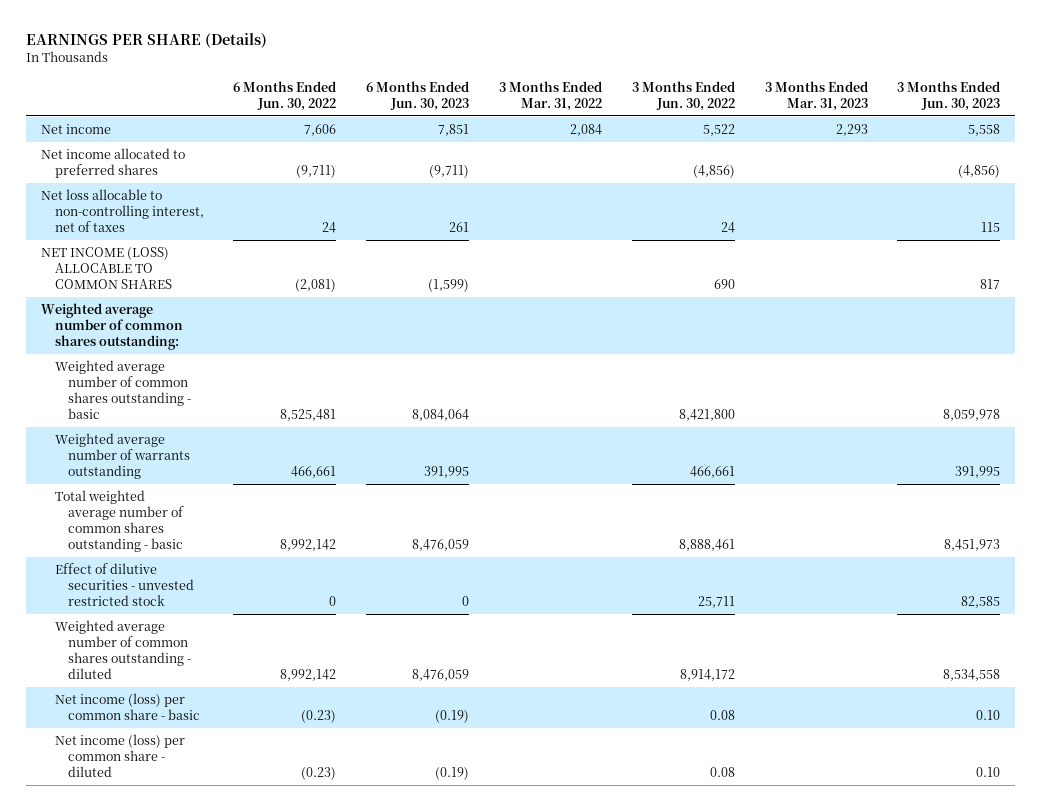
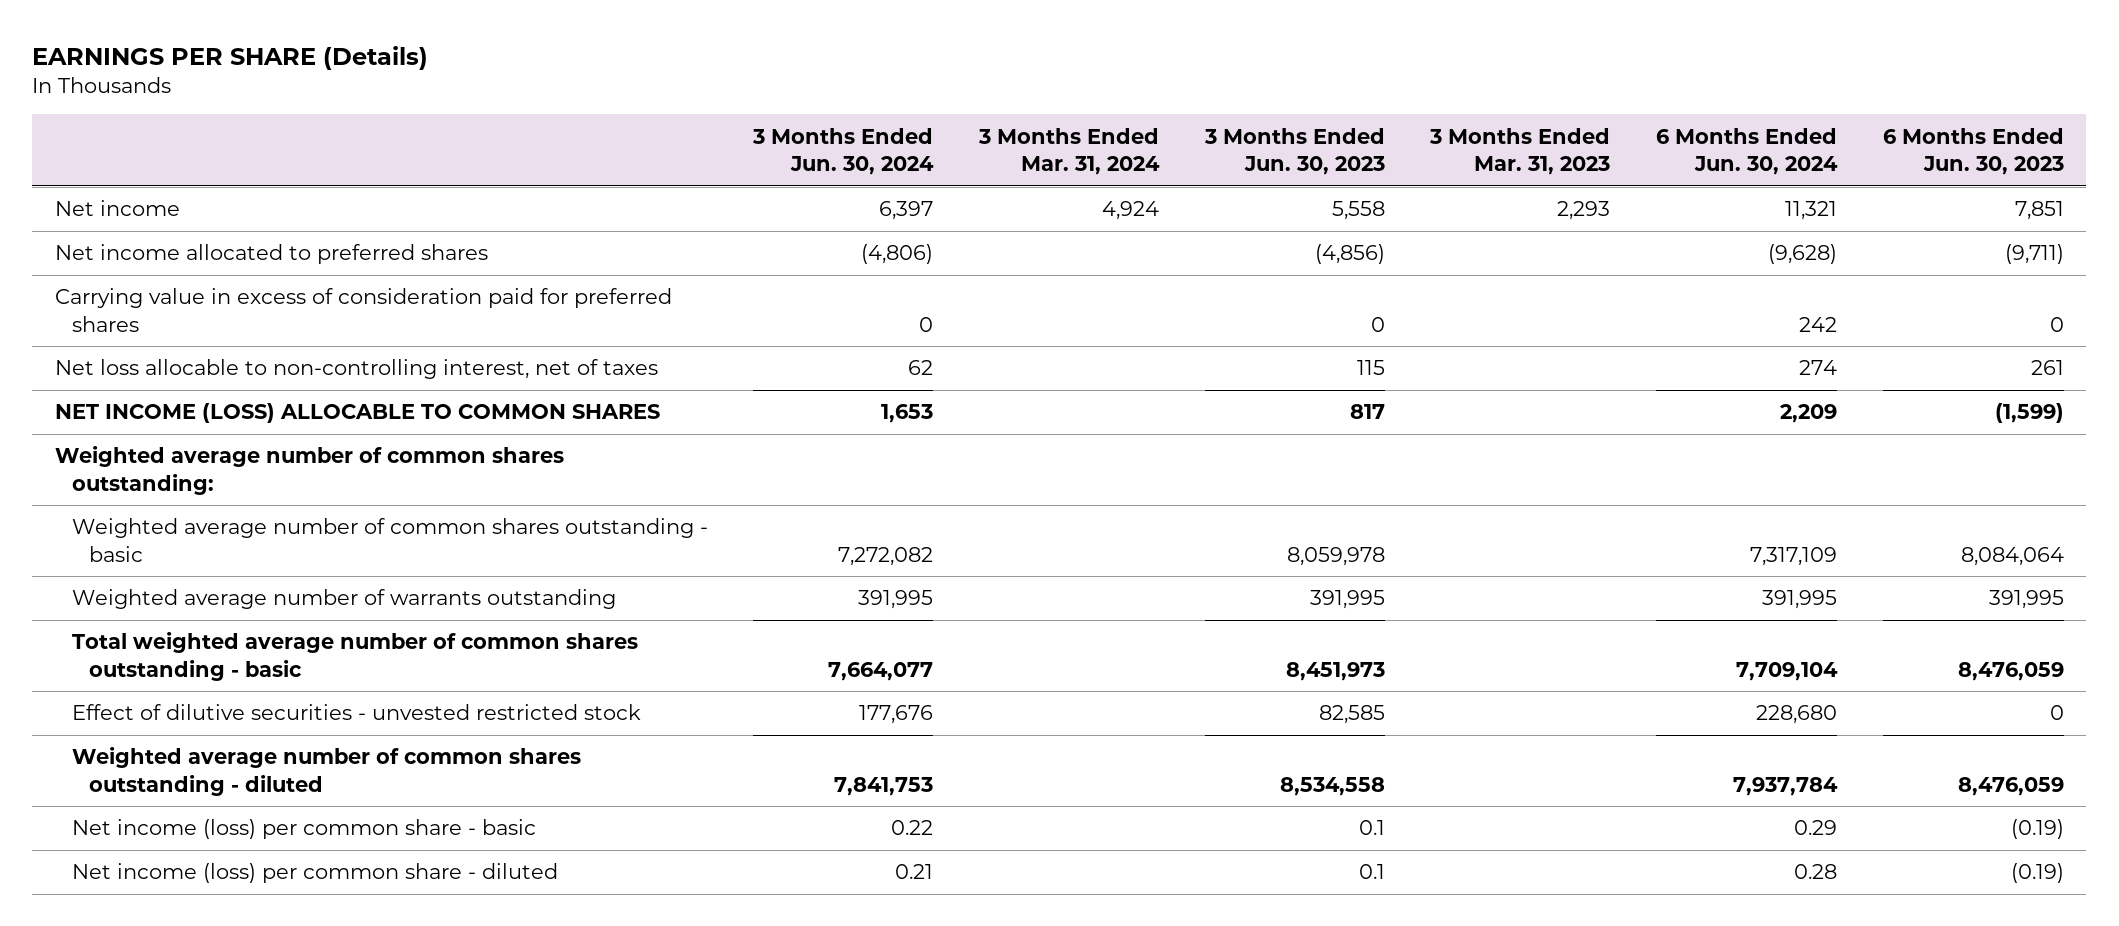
[233,80,337,111] 6 Months Ended Jun. 30, 2022 -> none
[498,80,602,111] 3 Months Ended Mar. 31, 2022 -> none
[631,80,735,111] 3 Months Ended Jun. 30, 2022 -> none
none -> [752,127,935,176] 3 Months Ended Jun. 30, 2024
none -> [978,127,1161,176] 3 Months Ended Mar. 31, 2024
none -> [1656,127,1839,176] 6 Months Ended Jun. 30, 2024
none -> [54,288,672,332] Carrying value in excess of consideration paid for preferred shares
[976,710,1001,721] 0.10 -> [1358,820,1385,836] 0.1
[976,767,1001,778] 0.10 -> [1358,864,1385,880] 0.1

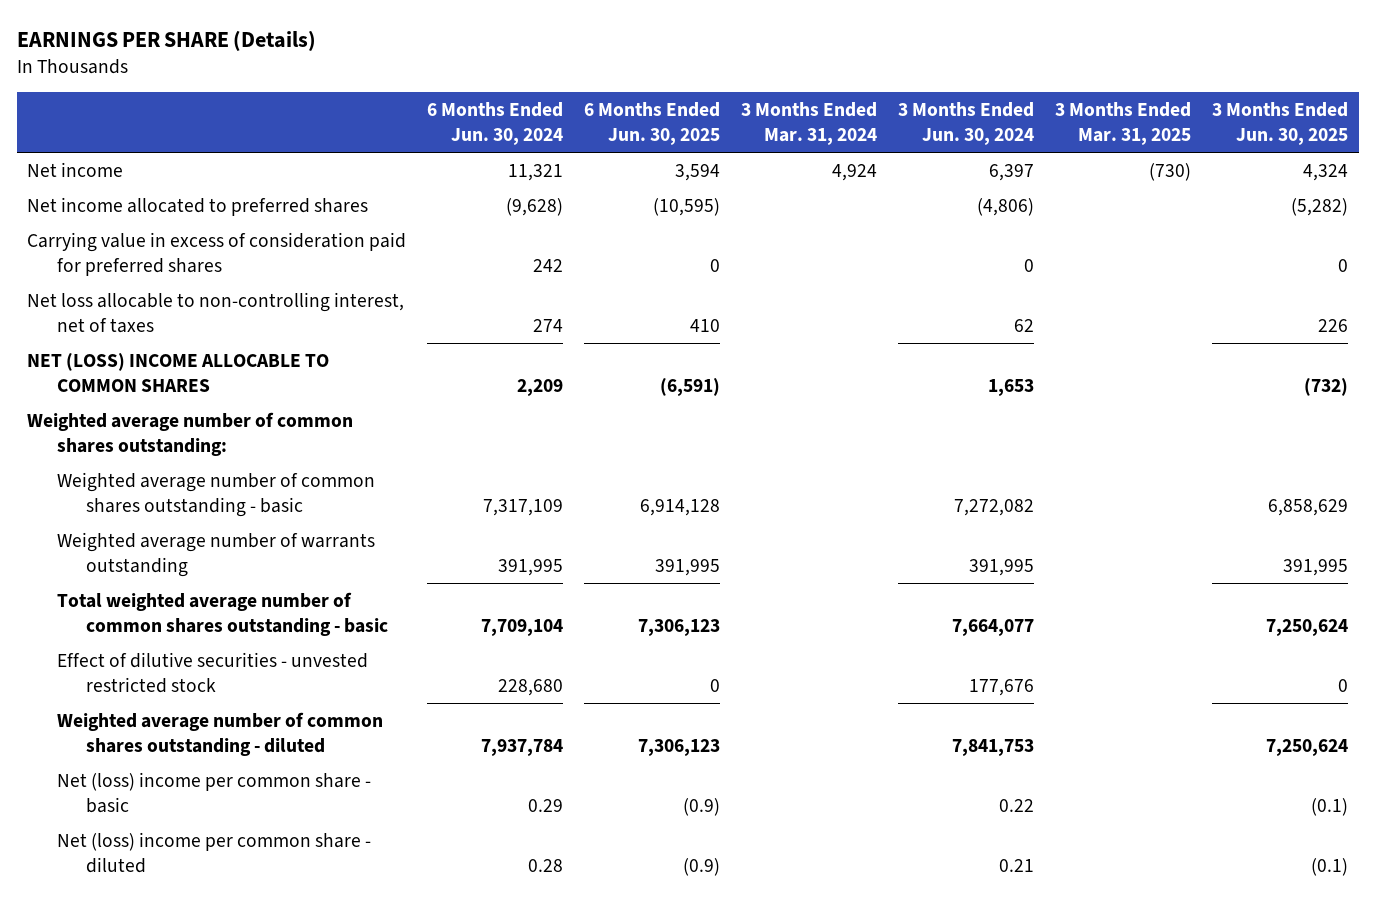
[1203,127,1385,176] 3 Months Ended Jun. 30, 2023 -> none
[1429,127,1611,176] 3 Months Ended Mar. 31, 2023 -> none
[1882,127,2064,176] 6 Months Ended Jun. 30, 2023 -> none
none -> [584,101,721,145] 6 Months Ended Jun. 30, 2025
none -> [1055,101,1192,145] 3 Months Ended Mar. 31, 2025
none -> [1212,101,1349,145] 3 Months Ended Jun. 30, 2025
[54,403,660,424] NET INCOME (LOSS) ALLOCABLE TO COMMON SHARES -> [27,353,330,393] NET (LOSS) INCOME ALLOCABLE TO COMMON SHARES
[71,819,536,840] Net income (loss) per common share - basic -> [56,772,371,814] Net (loss) income per common share - basic
[71,863,558,884] Net income (loss) per common share - diluted -> [56,832,371,874] Net (loss) income per common share - diluted

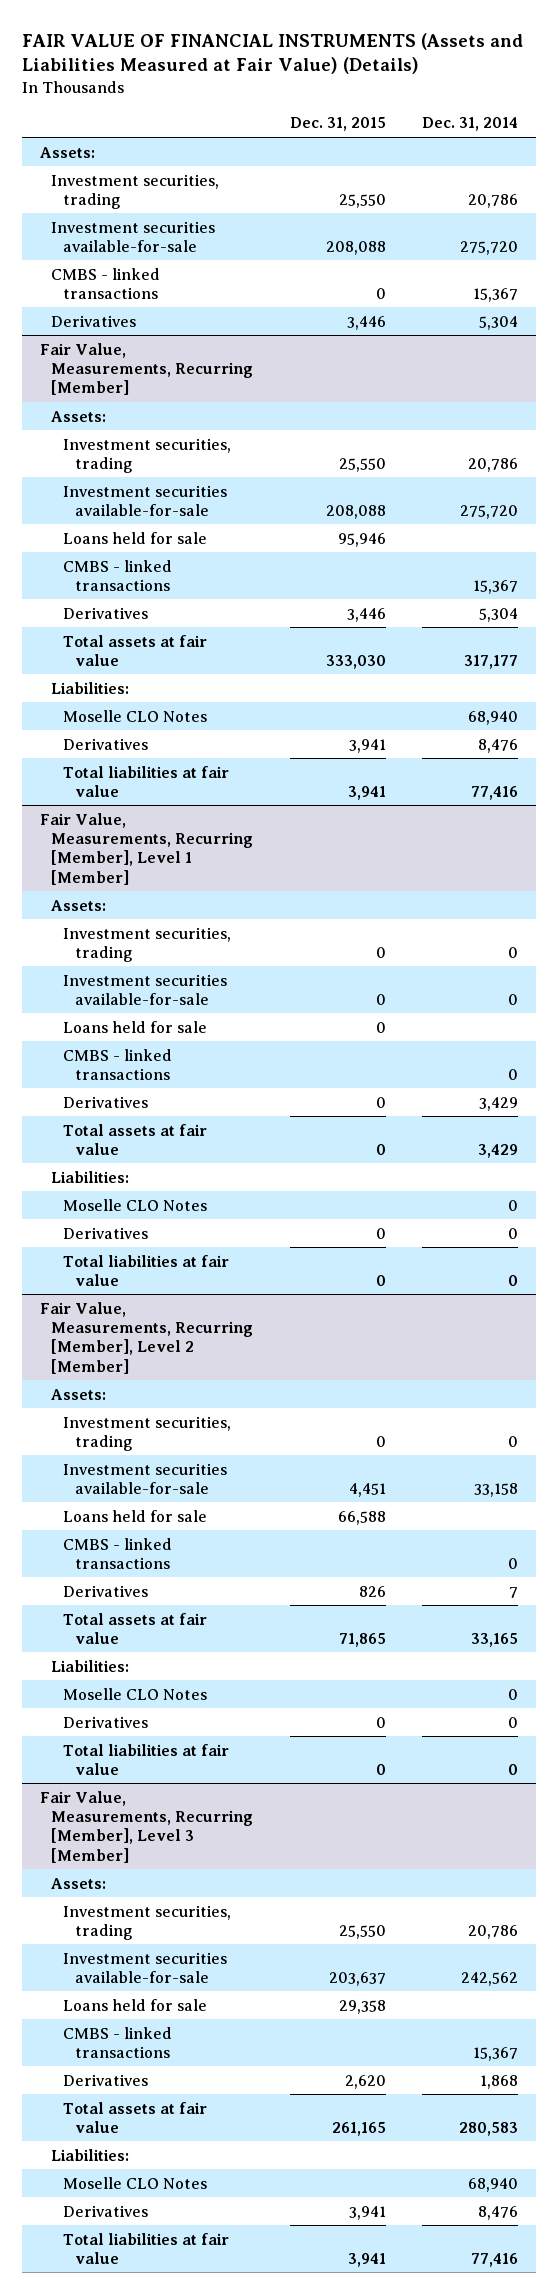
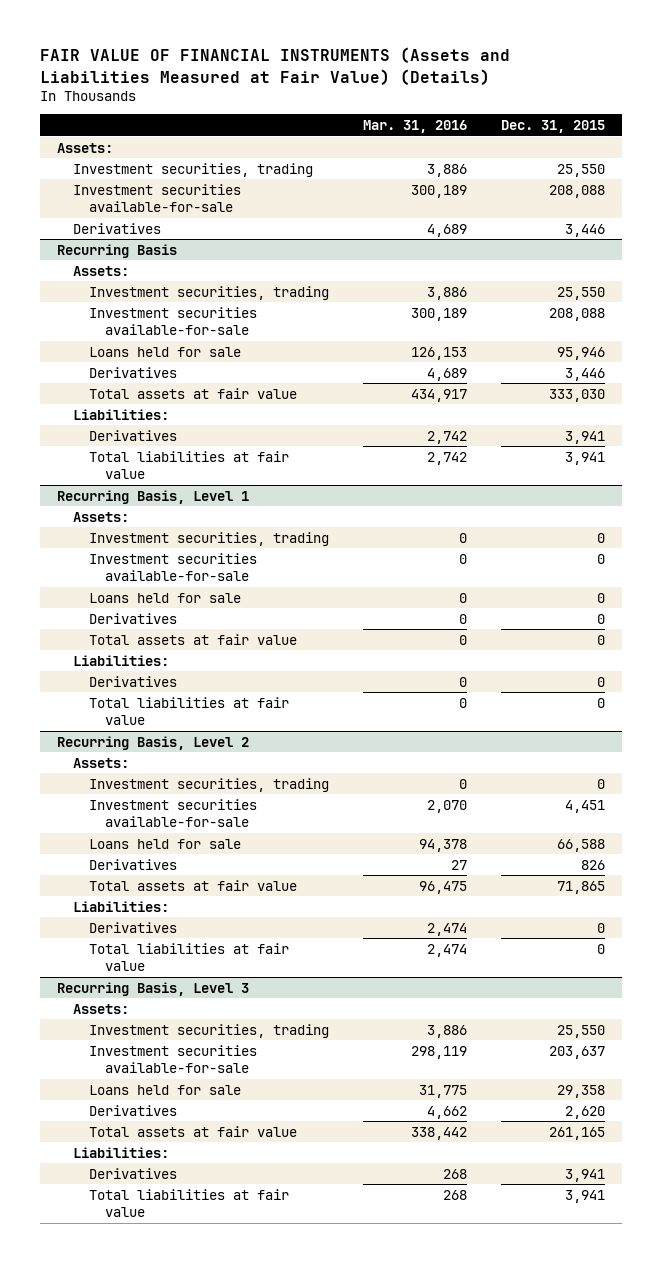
[422,117,519,132] Dec. 31, 2014 -> none
none -> [363,120,468,134] Mar. 31, 2016
[51,267,161,299] CMBS - linked transactions -> none
[39,342,254,396] Fair Value, Measurements, Recurring [Member] -> [57,243,178,258] Recurring Basis
[63,559,173,591] CMBS - linked transactions -> none
[63,709,208,722] Moselle CLO Notes -> none
[39,812,254,885] Fair Value, Measurements, Recurring [Member], Level 1 [Member] -> none
none -> [57,489,250,504] Recurring Basis, Level 1
[63,1048,173,1080] CMBS - linked transactions -> none
[63,1198,208,1211] Moselle CLO Notes -> none
[39,1301,254,1374] Fair Value, Measurements, Recurring [Member], Level 2 [Member] -> none
none -> [57,735,250,750] Recurring Basis, Level 2
[63,1537,173,1569] CMBS - linked transactions -> none
[63,1687,208,1700] Moselle CLO Notes -> none
[39,1790,254,1863] Fair Value, Measurements, Recurring [Member], Level 3 [Member] -> none
none -> [57,981,250,996] Recurring Basis, Level 3
[63,2026,173,2058] CMBS - linked transactions -> none
[63,2176,208,2189] Moselle CLO Notes -> none

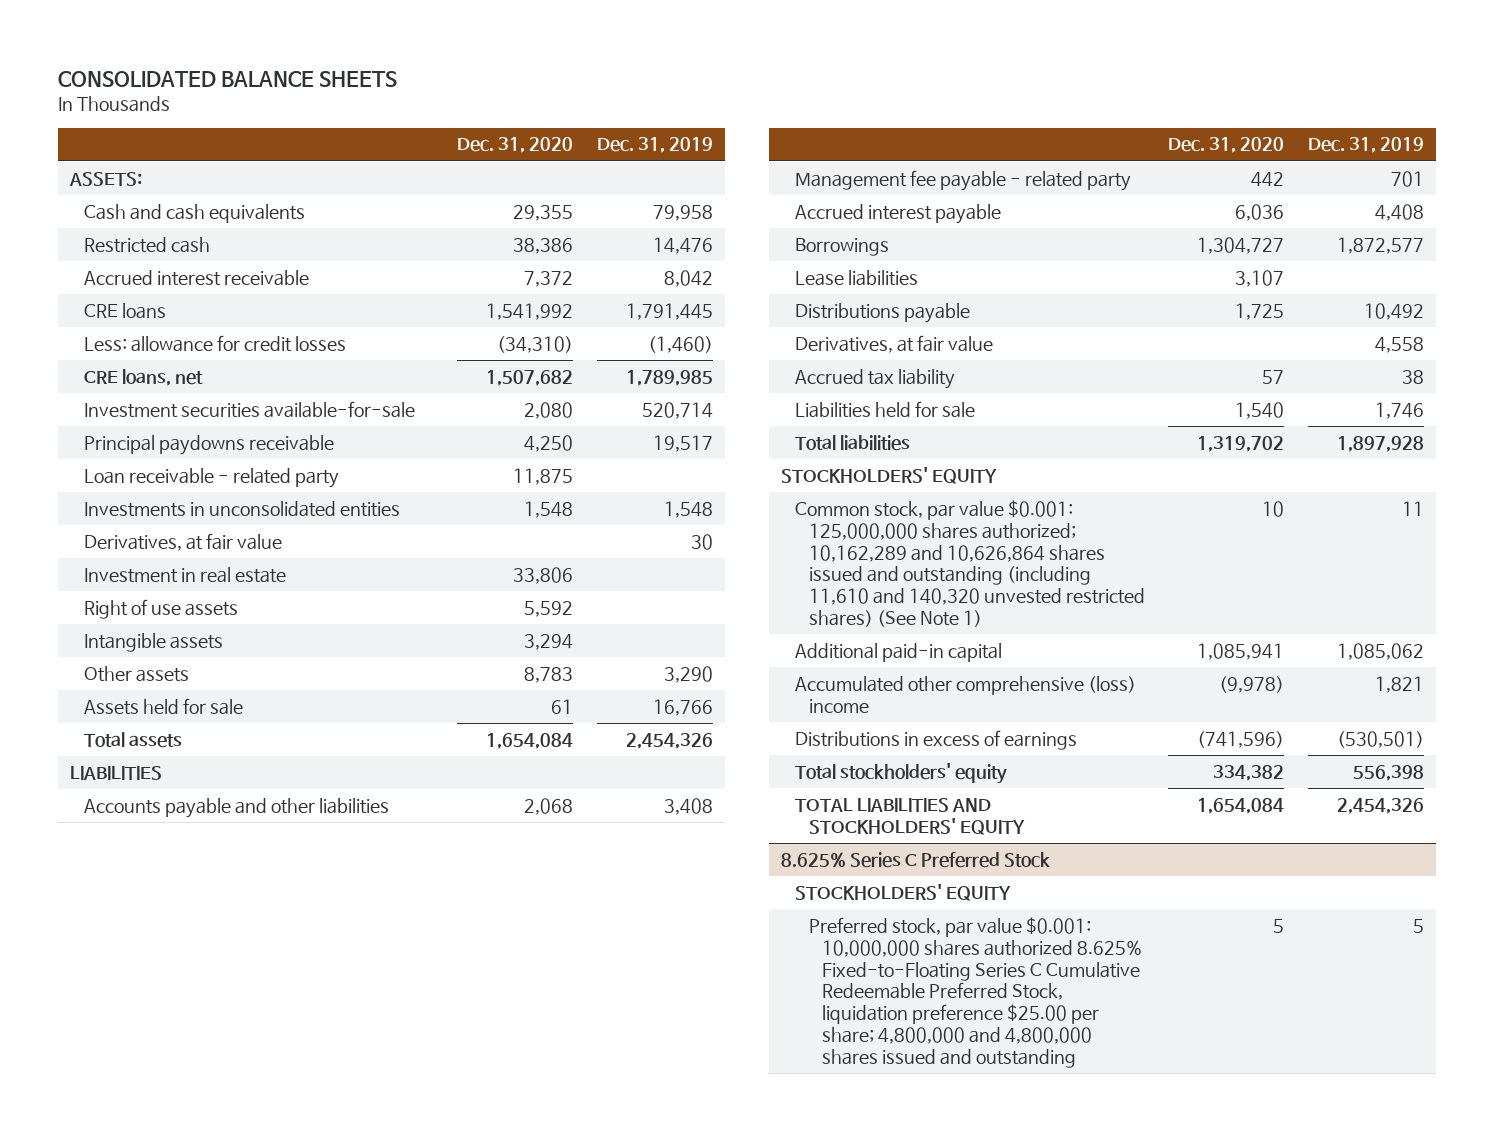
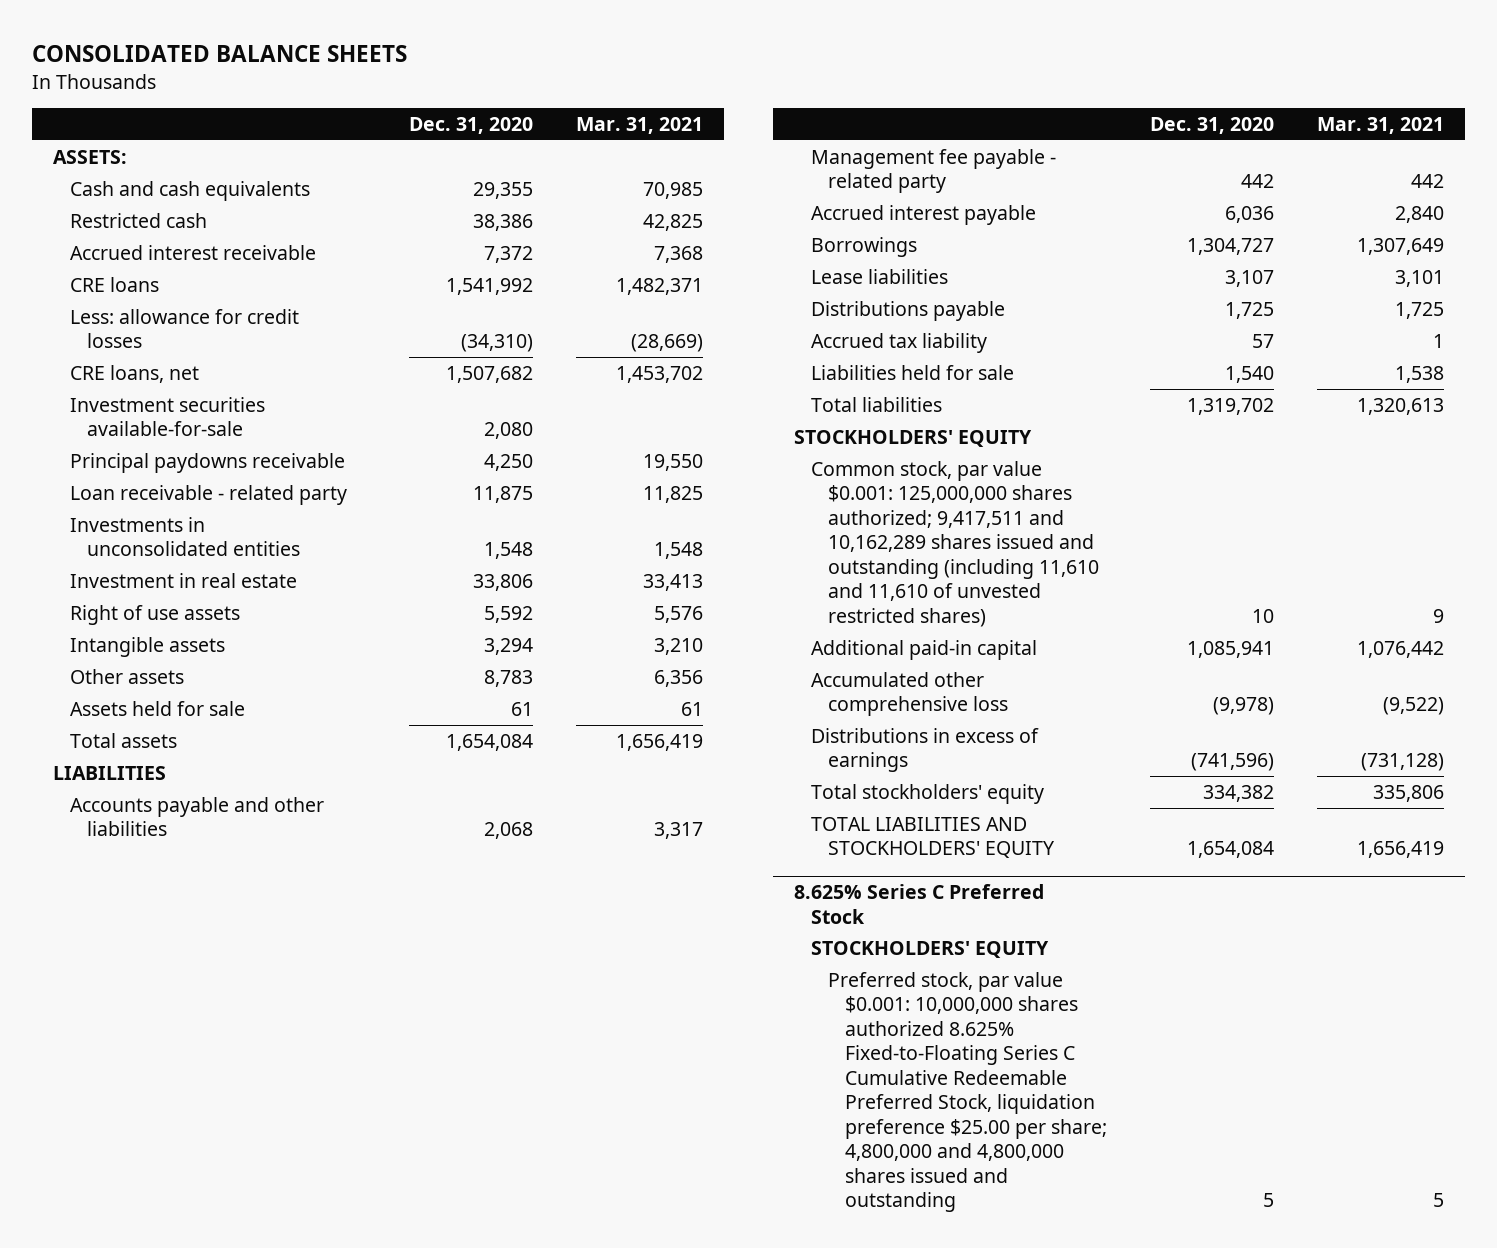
[597,137,714,154] Dec. 31, 2019 -> none
none -> [575,117,703,135] Mar. 31, 2021
[83,532,282,551] Derivatives, at fair value -> none
[794,334,993,353] Derivatives, at fair value -> none
[794,499,1145,627] Common stock, par value $0.001: 125,000,000 shares authorized; 10,162,289 and 10,626,864 shares issued and outstanding (including 11,610 and 140,320 unvested restricted shares) (See Note 1) -> [811,460,1099,627] Common stock, par value $0.001: 125,000,000 shares authorized; 9,417,511 and 10,162,289 shares issued and outstanding (including 11,610 and 11,610 of unvested restricted shares)
[794,675,1136,713] Accumulated other comprehensive (loss) income -> [811,671,1008,717] Accumulated other comprehensive loss

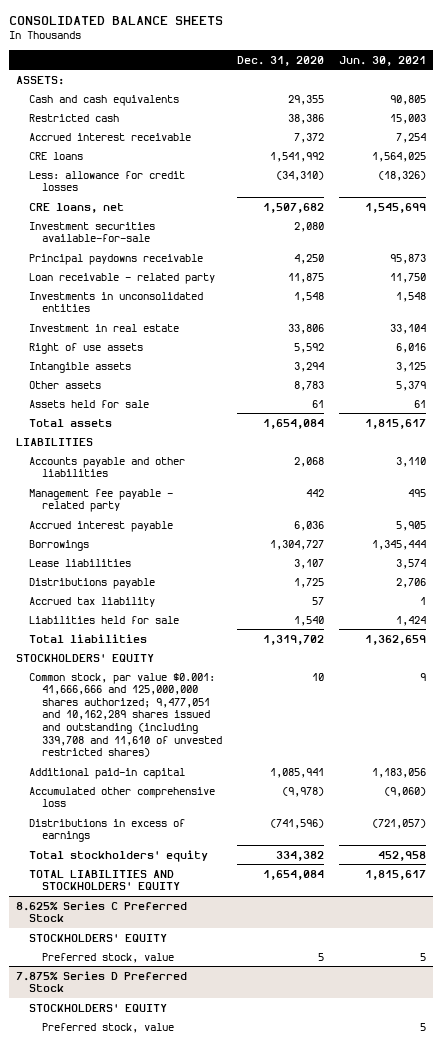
[575,117,703,135] Mar. 31, 2021 -> none
none -> [338,55,426,66] Jun. 30, 2021
[811,460,1099,627] Common stock, par value $0.001: 125,000,000 shares authorized; 9,417,511 and 10,162,289 shares issued and outstanding (including 11,610 and 11,610 of unvested restricted shares) -> [29,672,223,758] Common stock, par value $0.001: 41,666,666 and 125,000,000 shares authorized; 9,477,051 and 10,162,289 shares issued and outstanding (including 339,708 and 11,610 of unvested restricted shares)
[827,971,1107,1213] Preferred stock, par value $0.001: 10,000,000 shares authorized 8.625% Fixed-to-Floating Series C Cumulative Redeemable Preferred Stock, liquidation preference $25.00 per share; 4,800,000 and 4,800,000 shares issued and outstanding -> [42,952,175,963] Preferred stock, value
none -> [16,970,188,993] 7.875% Series D Preferred Stock
none -> [29,1002,168,1012] STOCKHOLDERS' EQUITY
none -> [42,1022,175,1033] Preferred stock, value

